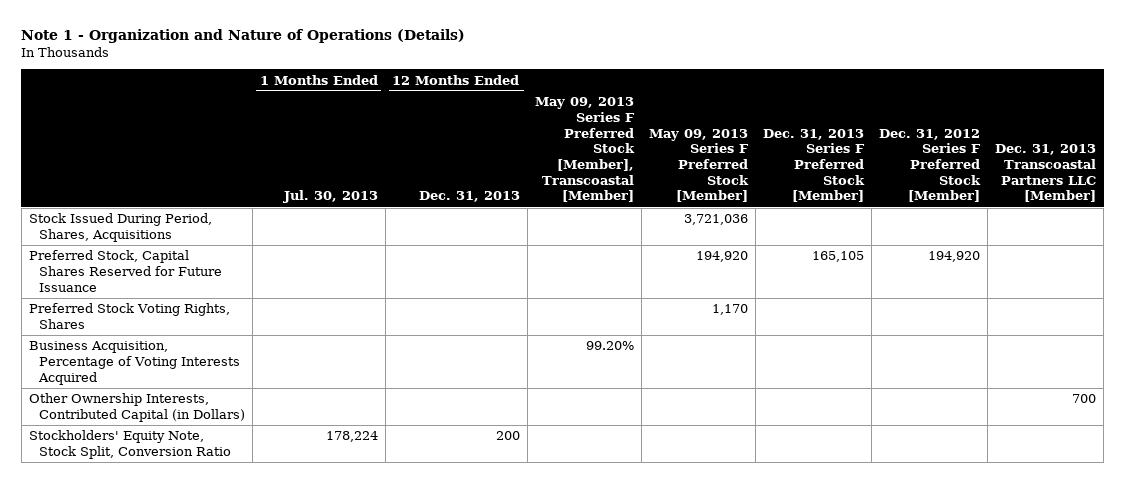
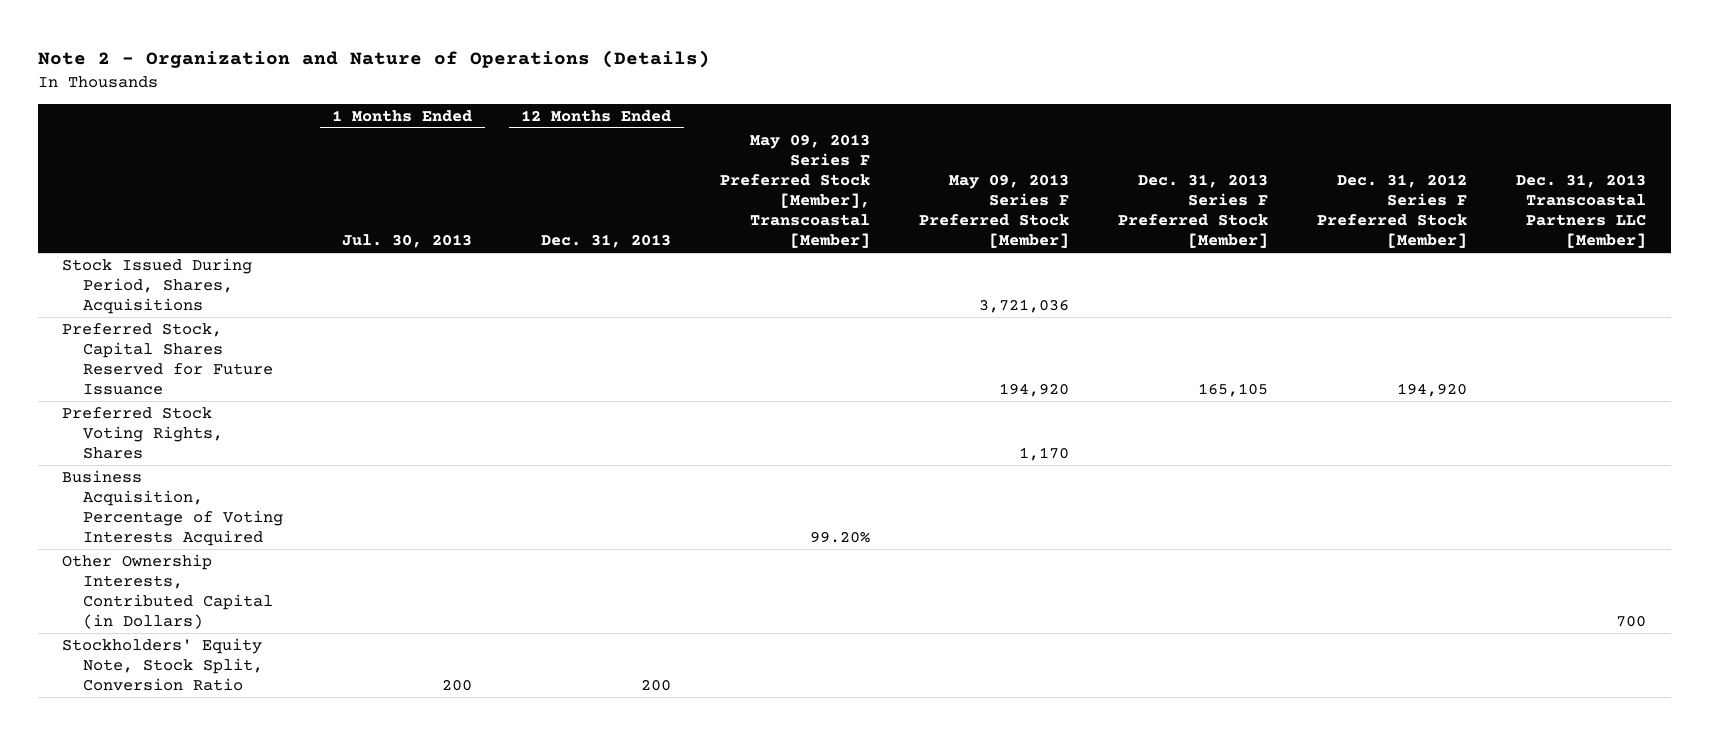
[21,29,466,44] Note 1 - Organization and Nature of Operations (Details) -> [37,50,710,69] Note 2 - Organization and Nature of Operations (Details)
[325,431,378,443] 178,224 -> [442,679,473,692] 200

